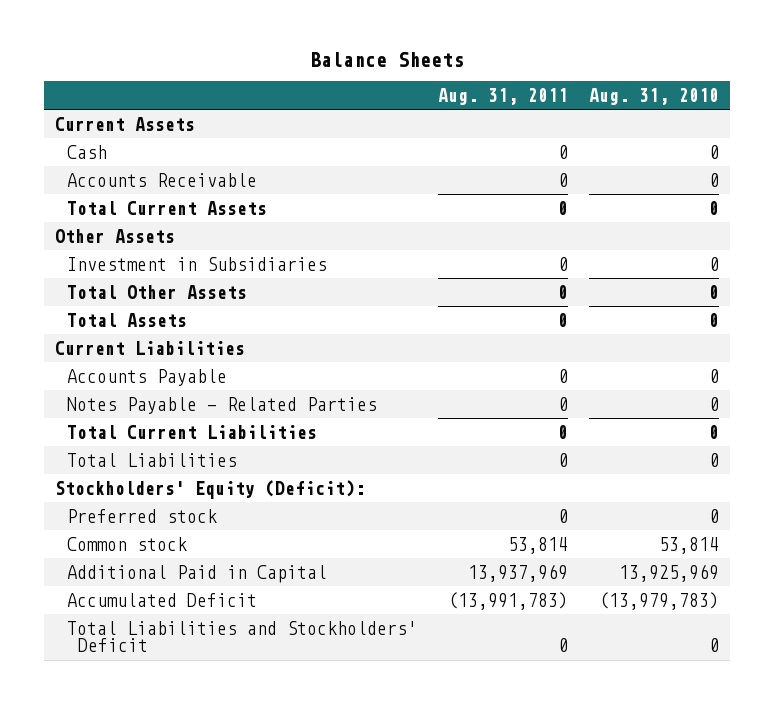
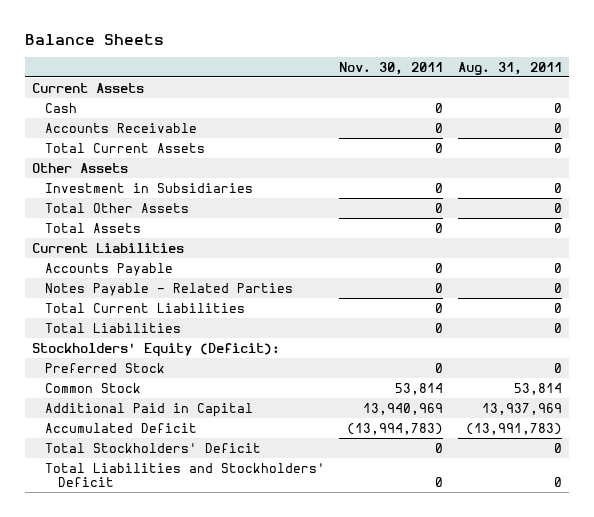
[589,88,720,106] Aug. 31, 2010 -> none
none -> [339,61,444,75] Nov. 30, 2011
[66,508,217,523] Preferred stock -> [45,362,166,373] Preferred Stock
[66,536,187,551] Common stock -> [45,382,142,393] Common Stock
none -> [45,442,262,453] Total Stockholders' Deficit

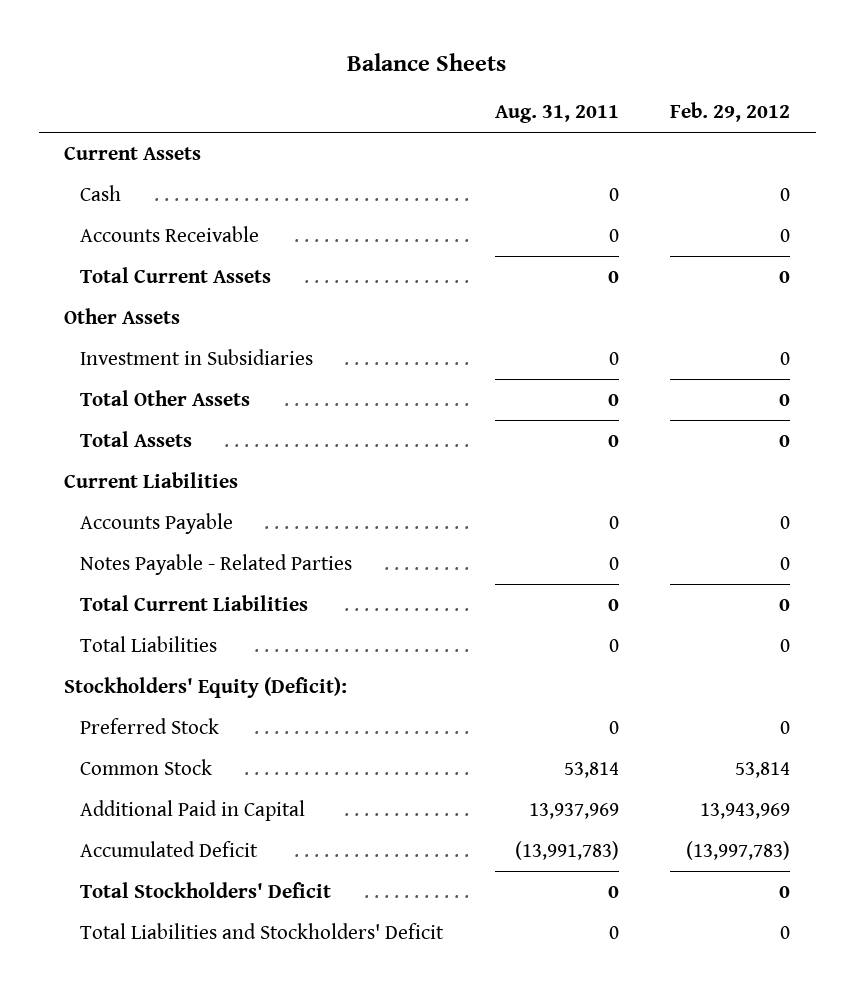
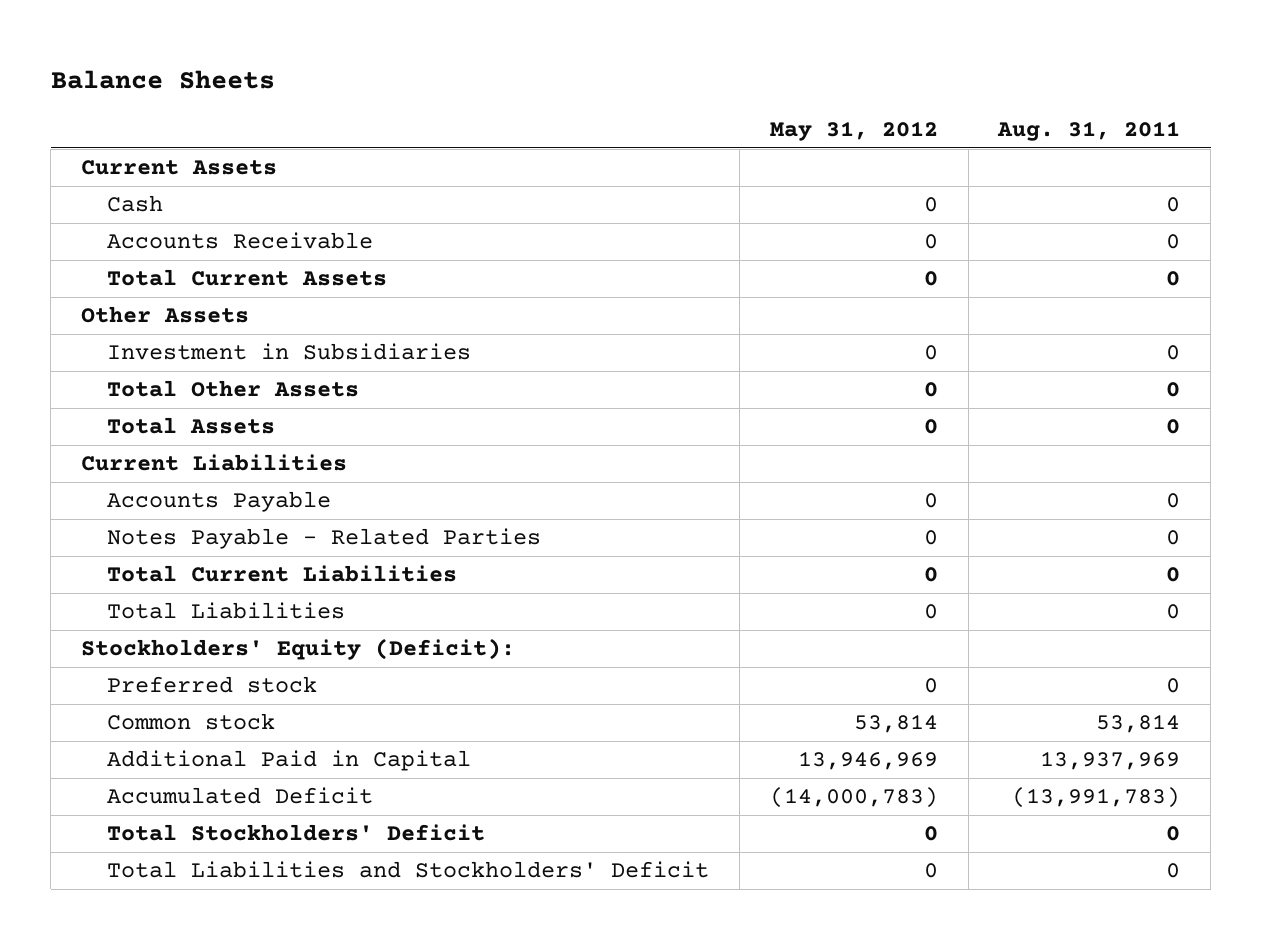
[670,101,791,122] Feb. 29, 2012 -> none
none -> [769,121,938,142] May 31, 2012
[80,717,220,734] Preferred Stock -> [107,676,318,694] Preferred stock
[80,758,213,775] Common Stock -> [107,713,276,731] Common stock

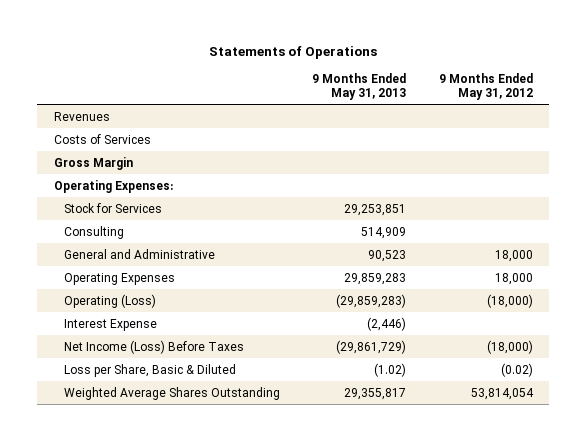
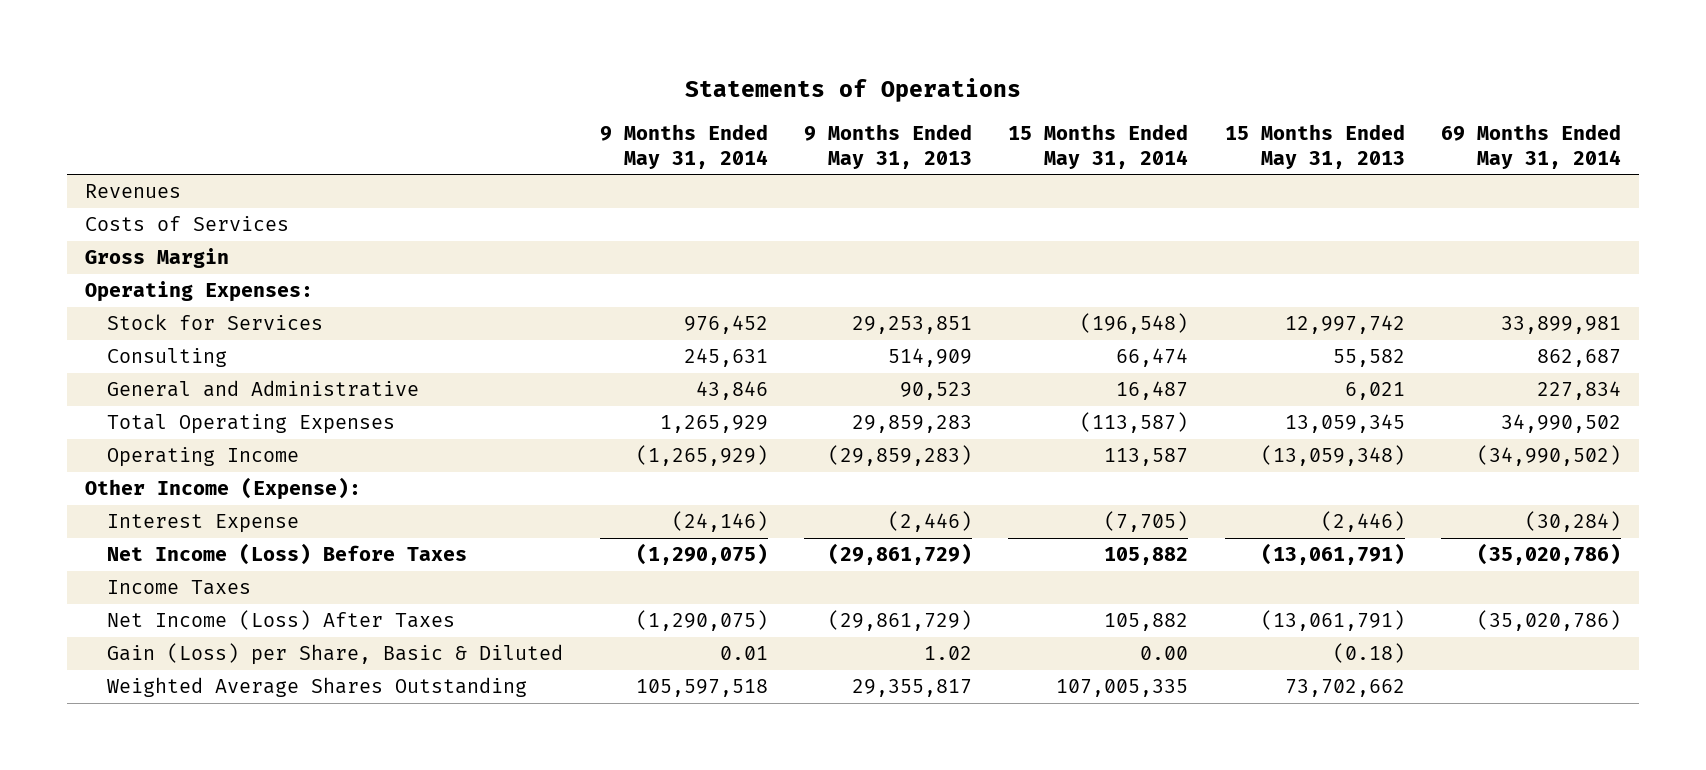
[438,72,533,101] 9 Months Ended May 31, 2012 -> none
none -> [599,124,768,169] 9 Months Ended May 31, 2014
none -> [1008,124,1189,169] 15 Months Ended May 31, 2014
none -> [1224,124,1405,169] 15 Months Ended May 31, 2013
none -> [1440,124,1621,169] 69 Months Ended May 31, 2014
[63,272,175,285] Operating Expenses -> [107,414,396,435] Total Operating Expenses
[63,293,156,308] Operating (Loss) -> [107,447,300,468] Operating Income
none -> [85,477,362,501] Other Income (Expense):
none -> [107,580,252,596] Income Taxes
none -> [107,610,456,631] Net Income (Loss) After Taxes
[63,363,236,377] Loss per Share, Basic & Diluted -> [107,643,564,666] Gain (Loss) per Share, Basic & Diluted
[374,362,407,377] (1.02) -> [924,646,973,661] 1.02

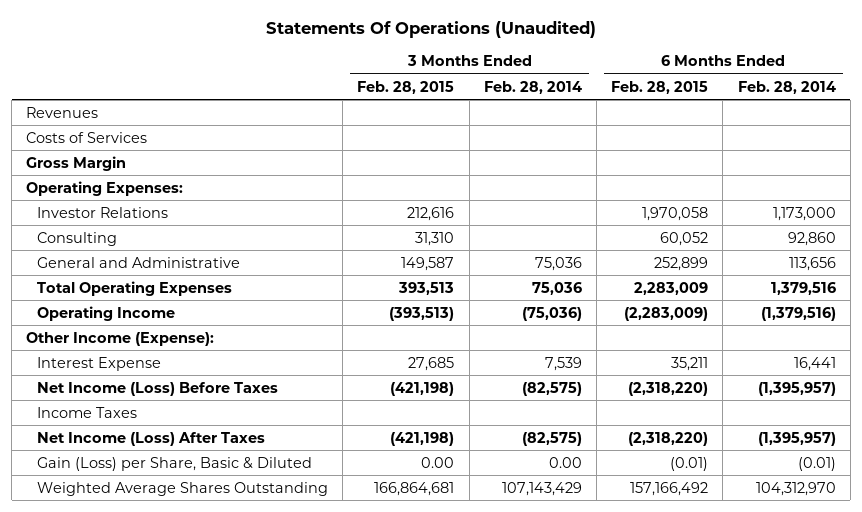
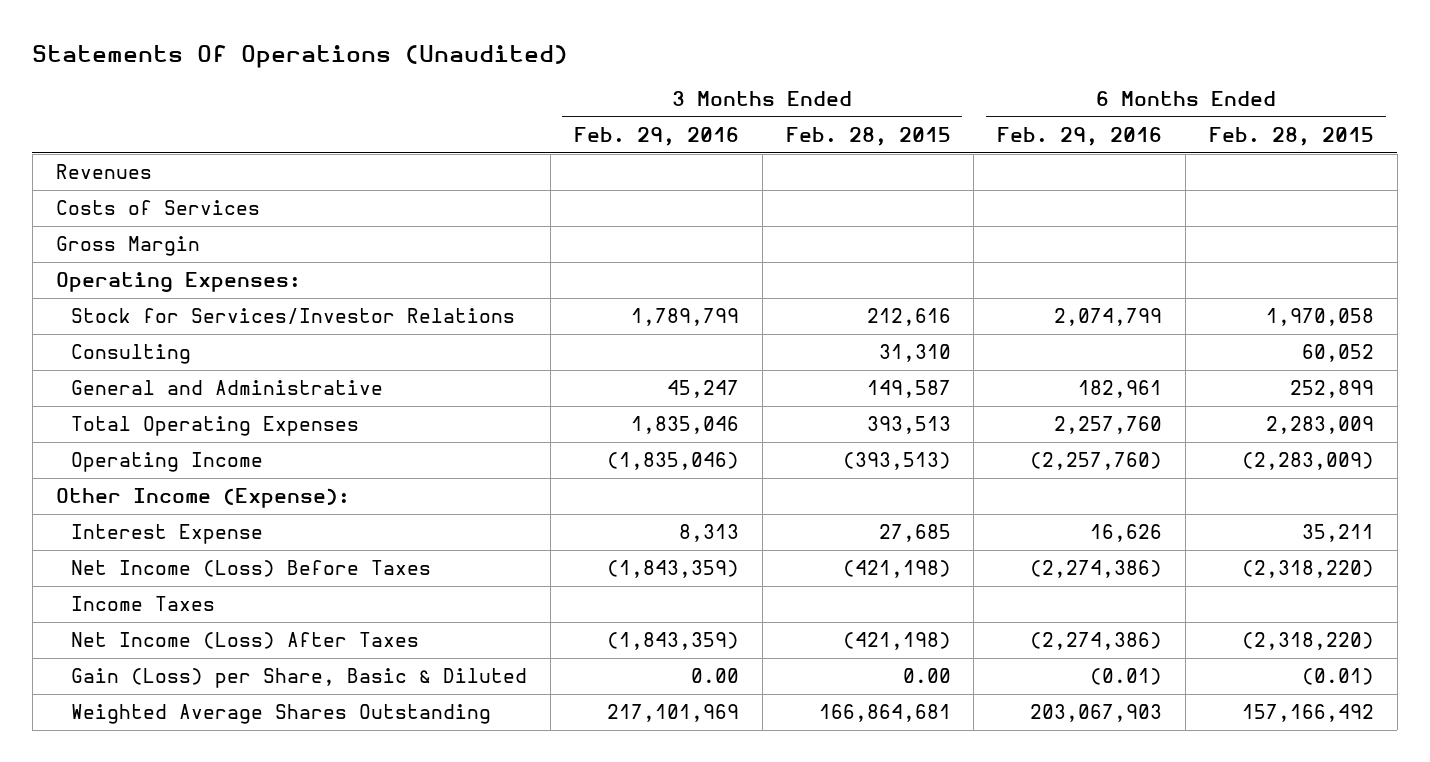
[483,80,582,94] Feb. 28, 2014 -> none
[737,80,836,94] Feb. 28, 2014 -> none
none -> [573,126,739,146] Feb. 29, 2016
none -> [997,126,1163,146] Feb. 29, 2016
[37,206,169,218] Investor Relations -> [71,308,516,325] Stock for Services/Investor Relations

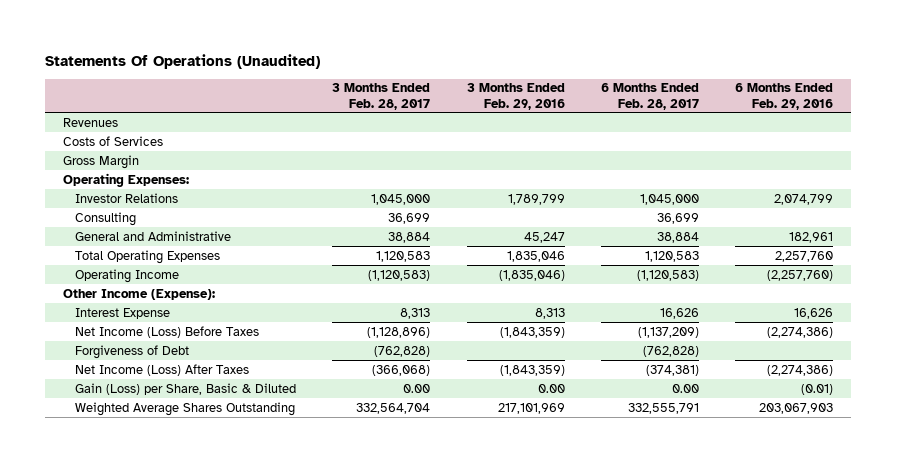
[785,126,951,146] Feb. 28, 2015 -> none
[1209,126,1375,146] Feb. 28, 2015 -> none
none -> [332,83,431,110] 3 Months Ended Feb. 28, 2017
none -> [600,83,699,110] 6 Months Ended Feb. 28, 2017
[71,308,516,325] Stock for Services/Investor Relations -> [74,192,178,203] Investor Relations
[71,596,216,612] Income Taxes -> none
none -> [74,344,189,359] Forgiveness of Debt

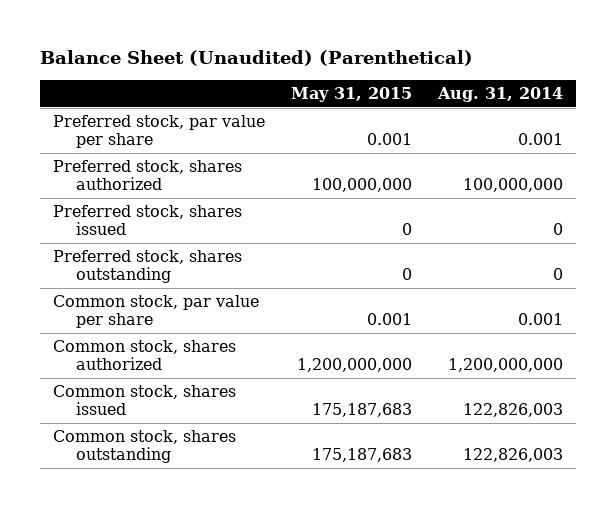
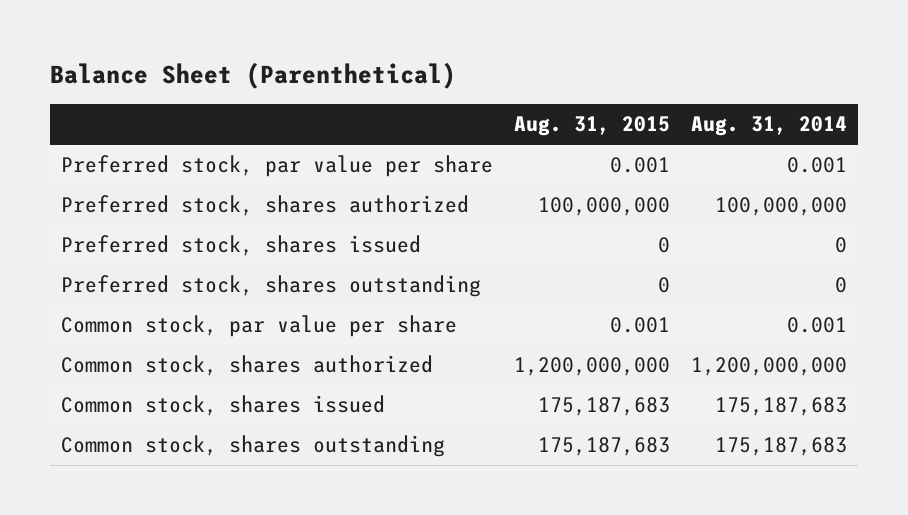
[40,50,474,67] Balance Sheet (Unaudited) (Parenthetical) -> [50,61,457,89] Balance Sheet (Parenthetical)
[290,86,412,102] May 31, 2015 -> none
none -> [514,116,671,137] Aug. 31, 2015
[462,403,563,418] 122,826,003 -> [715,397,848,417] 175,187,683
[462,448,563,463] 122,826,003 -> [715,437,848,457] 175,187,683

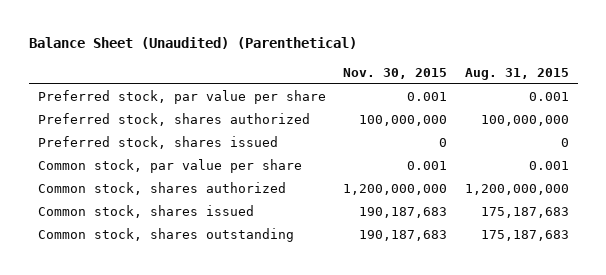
[50,61,457,89] Balance Sheet (Parenthetical) -> [28,36,357,49] Balance Sheet (Unaudited) (Parenthetical)
[691,116,848,137] Aug. 31, 2014 -> none
none -> [343,67,448,79] Nov. 30, 2015
[60,275,481,298] Preferred stock, shares outstanding -> none

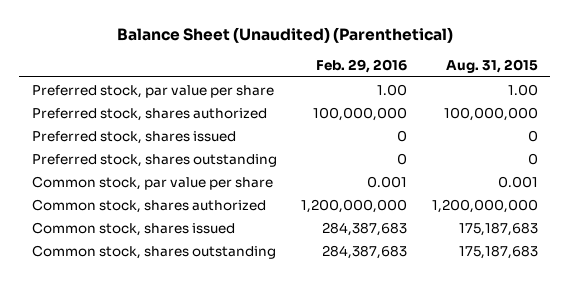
[343,67,448,79] Nov. 30, 2015 -> none
none -> [316,58,408,73] Feb. 29, 2016
[528,92,569,102] 0.001 -> [507,83,538,96] 1.00
none -> [31,153,277,167] Preferred stock, shares outstanding

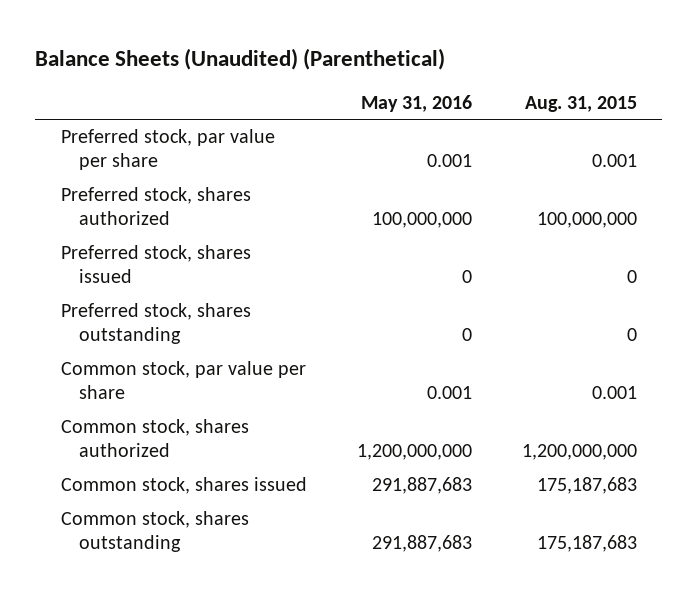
[116,27,453,44] Balance Sheet (Unaudited) (Parenthetical) -> [35,47,446,70] Balance Sheets (Unaudited) (Parenthetical)
[316,58,408,73] Feb. 29, 2016 -> none
none -> [360,94,472,112] May 31, 2016
[507,83,538,96] 1.00 -> [592,154,638,168] 0.001

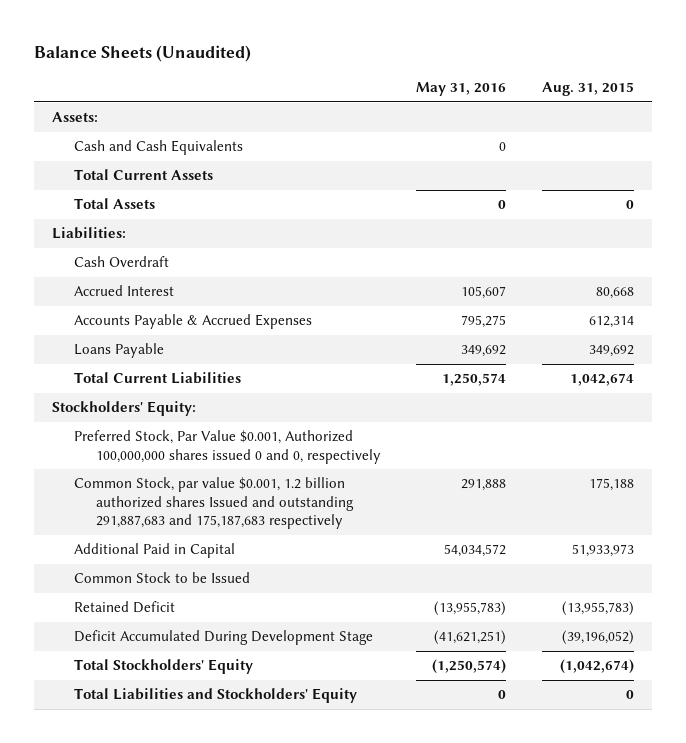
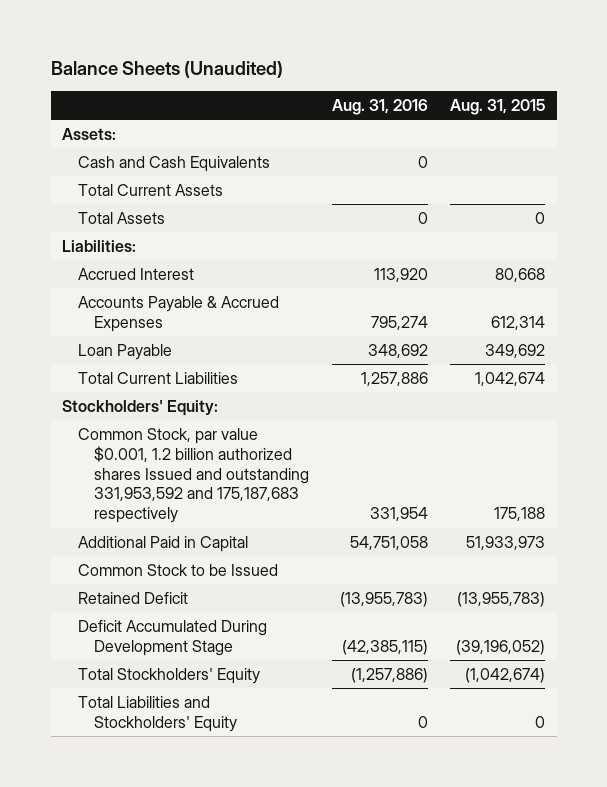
[416,82,507,97] May 31, 2016 -> none
none -> [331,99,428,116] Aug. 31, 2016
[74,256,170,268] Cash Overdraft -> none
[74,343,165,359] Loans Payable -> [78,343,173,360] Loan Payable
[74,430,382,464] Preferred Stock, Par Value $0.001, Authorized 100,000,000 shares issued 0 and 0, respectively -> none
[74,477,355,530] Common Stock, par value $0.001, 1.2 billion authorized shares Issued and outstanding 291,887,683 and 175,187,683 respectively -> [78,427,310,524] Common Stock, par value $0.001, 1.2 billion authorized shares Issued and outstanding 331,953,592 and 175,187,683 respectively

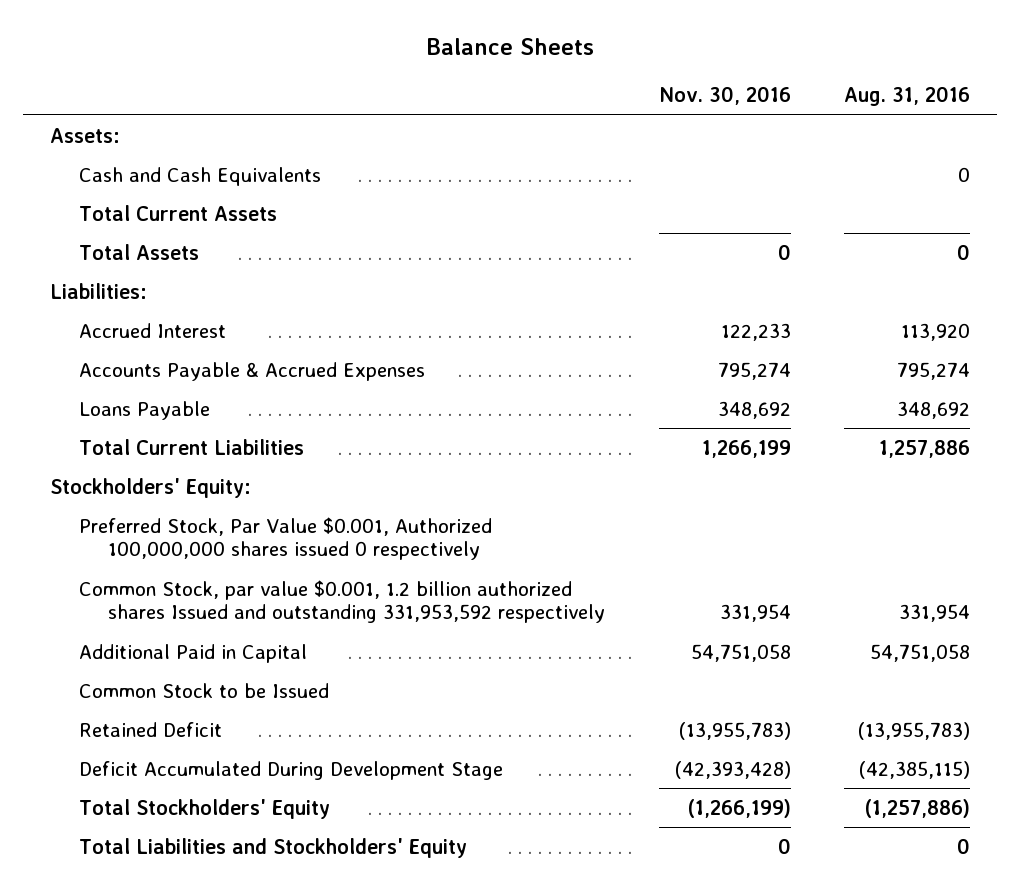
[50,61,283,79] Balance Sheets (Unaudited) -> [425,38,594,56] Balance Sheets
[450,99,546,116] Aug. 31, 2015 -> none
none -> [658,86,791,106] Nov. 30, 2016
[78,343,173,360] Loan Payable -> [78,400,210,420] Loans Payable
none -> [78,516,492,561] Preferred Stock, Par Value $0.001, Authorized 100,000,000 shares issued 0 respectively
[78,427,310,524] Common Stock, par value $0.001, 1.2 billion authorized shares Issued and outstanding 331,953,592 and 175,187,683 respectively -> [78,579,605,624] Common Stock, par value $0.001, 1.2 billion authorized shares Issued and outstanding 331,953,592 respectively

